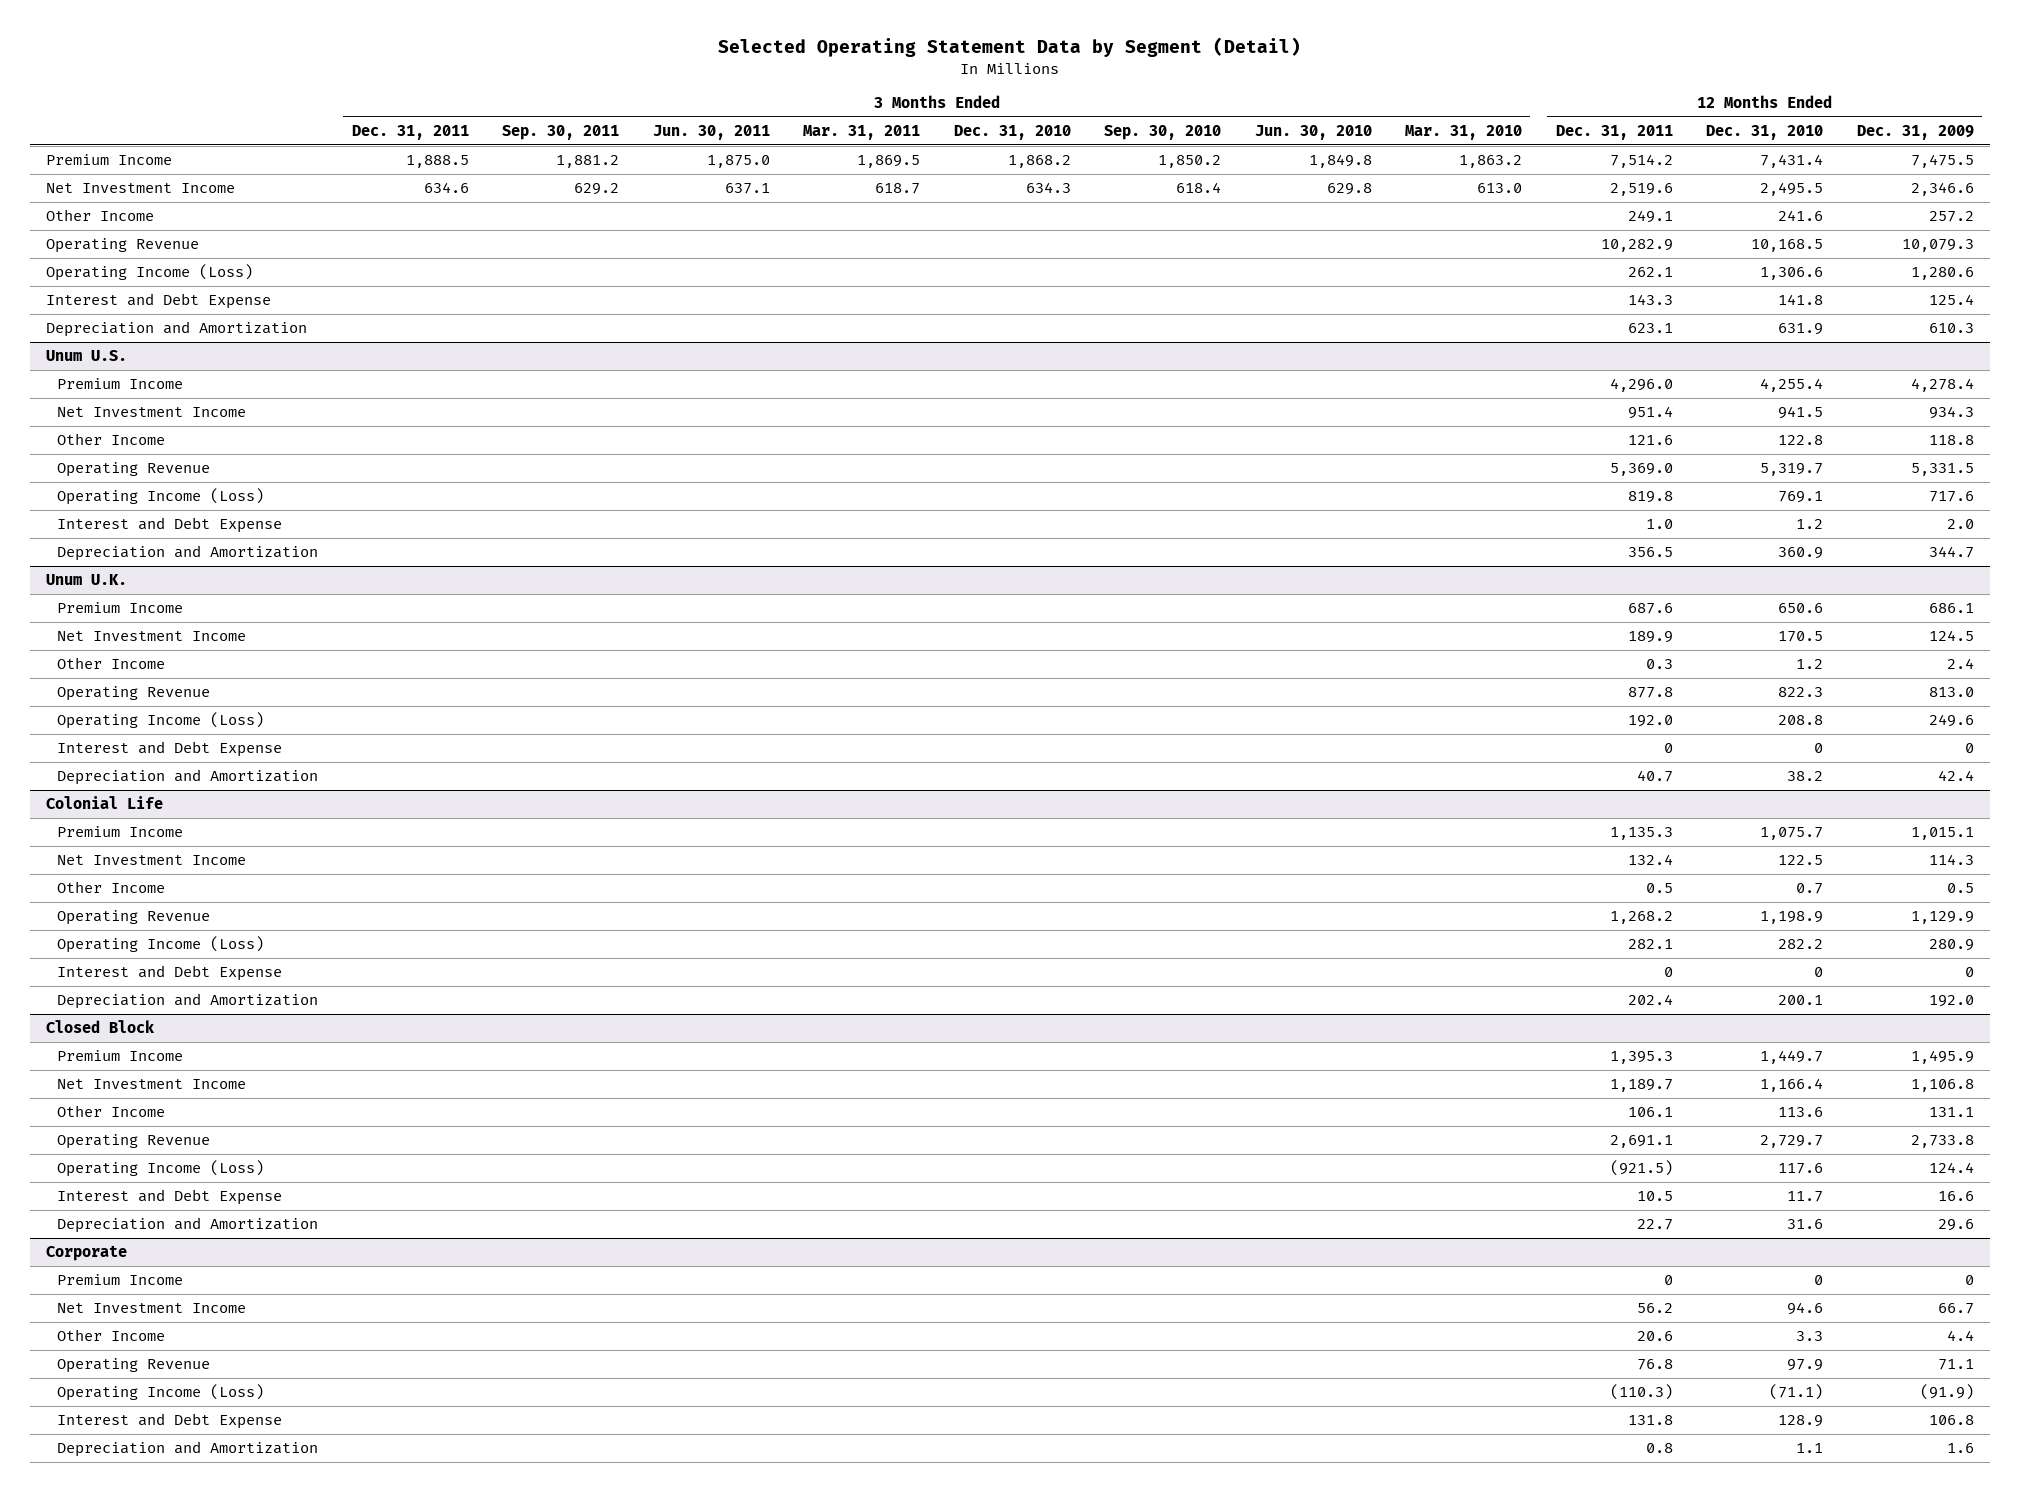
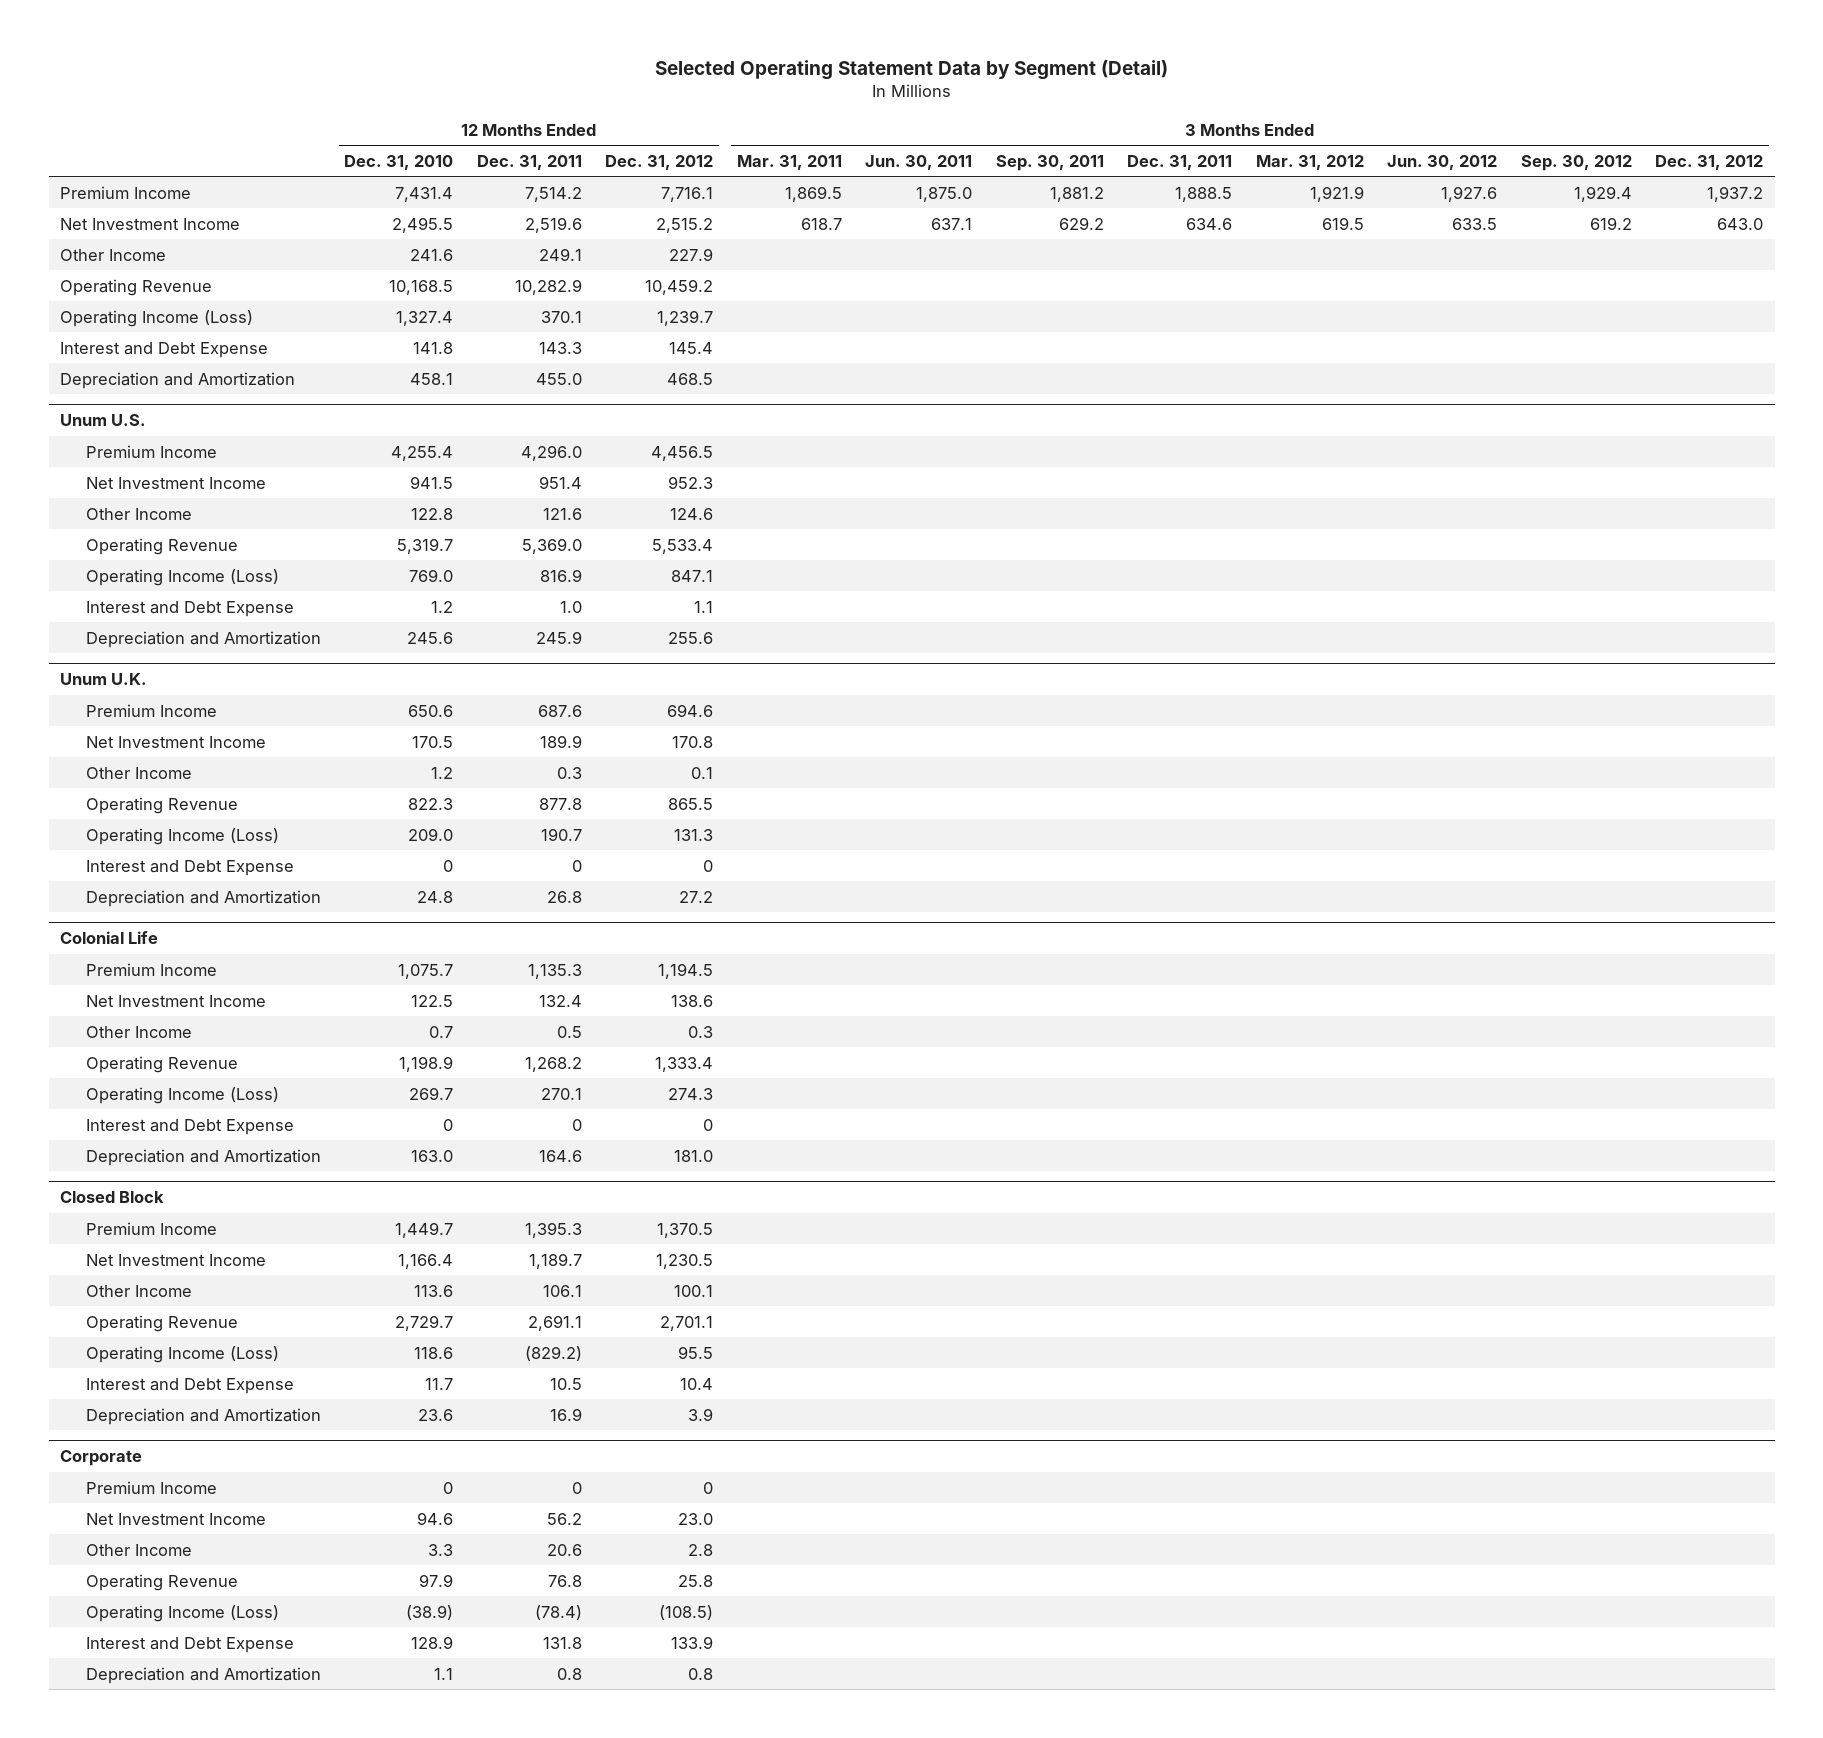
[953,125,1071,141] Dec. 31, 2010 -> none
[1104,125,1222,141] Sep. 30, 2010 -> none
[1254,125,1372,141] Jun. 30, 2010 -> none
[1405,125,1523,141] Mar. 31, 2010 -> none
[1856,125,1974,141] Dec. 31, 2009 -> none
none -> [605,154,714,170] Dec. 31, 2012
none -> [1255,154,1364,170] Mar. 31, 2012
none -> [1387,154,1498,170] Jun. 30, 2012
none -> [1520,154,1632,171] Sep. 30, 2012
none -> [1654,154,1763,170] Dec. 31, 2012
[1627,267,1673,278] 262.1 -> [540,310,582,323] 370.1
[1760,267,1824,281] 1,306.6 -> [396,310,454,326] 1,327.4
[1627,323,1673,334] 623.1 -> [535,372,582,385] 455.0
[1778,323,1824,336] 631.9 -> [410,372,454,385] 458.1
[1627,491,1673,504] 819.8 -> [539,568,582,582] 816.9
[1778,491,1824,504] 769.1 -> [409,568,454,582] 769.0
[1627,547,1673,558] 356.5 -> [535,630,582,644] 245.9
[1778,547,1824,560] 360.9 -> [407,631,454,644] 245.6
[1627,715,1673,728] 192.0 -> [540,827,582,841] 190.7
[1778,715,1824,726] 208.8 -> [408,827,454,841] 209.0
[1636,770,1673,783] 40.7 -> [546,890,582,903] 26.8
[1787,771,1824,782] 38.2 -> [417,890,454,903] 24.8
[1627,939,1673,950] 282.1 -> [540,1087,582,1100] 270.1
[1778,939,1824,950] 282.2 -> [409,1086,454,1100] 269.7
[1627,994,1673,1006] 202.4 -> [538,1149,582,1162] 164.6
[1778,995,1824,1006] 200.1 -> [411,1149,454,1162] 163.0
[1609,1160,1673,1177] (921.5) -> [524,1345,582,1361] (829.2)
[1778,1163,1824,1175] 117.6 -> [414,1346,454,1359] 118.6
[1636,1219,1673,1231] 22.7 -> [549,1407,582,1421] 16.9
[1787,1219,1824,1230] 31.6 -> [418,1408,454,1421] 23.6
[1609,1384,1673,1401] (110.3) -> [534,1604,582,1620] (78.4)
[1769,1384,1824,1401] (71.1) -> [406,1604,454,1620] (38.9)

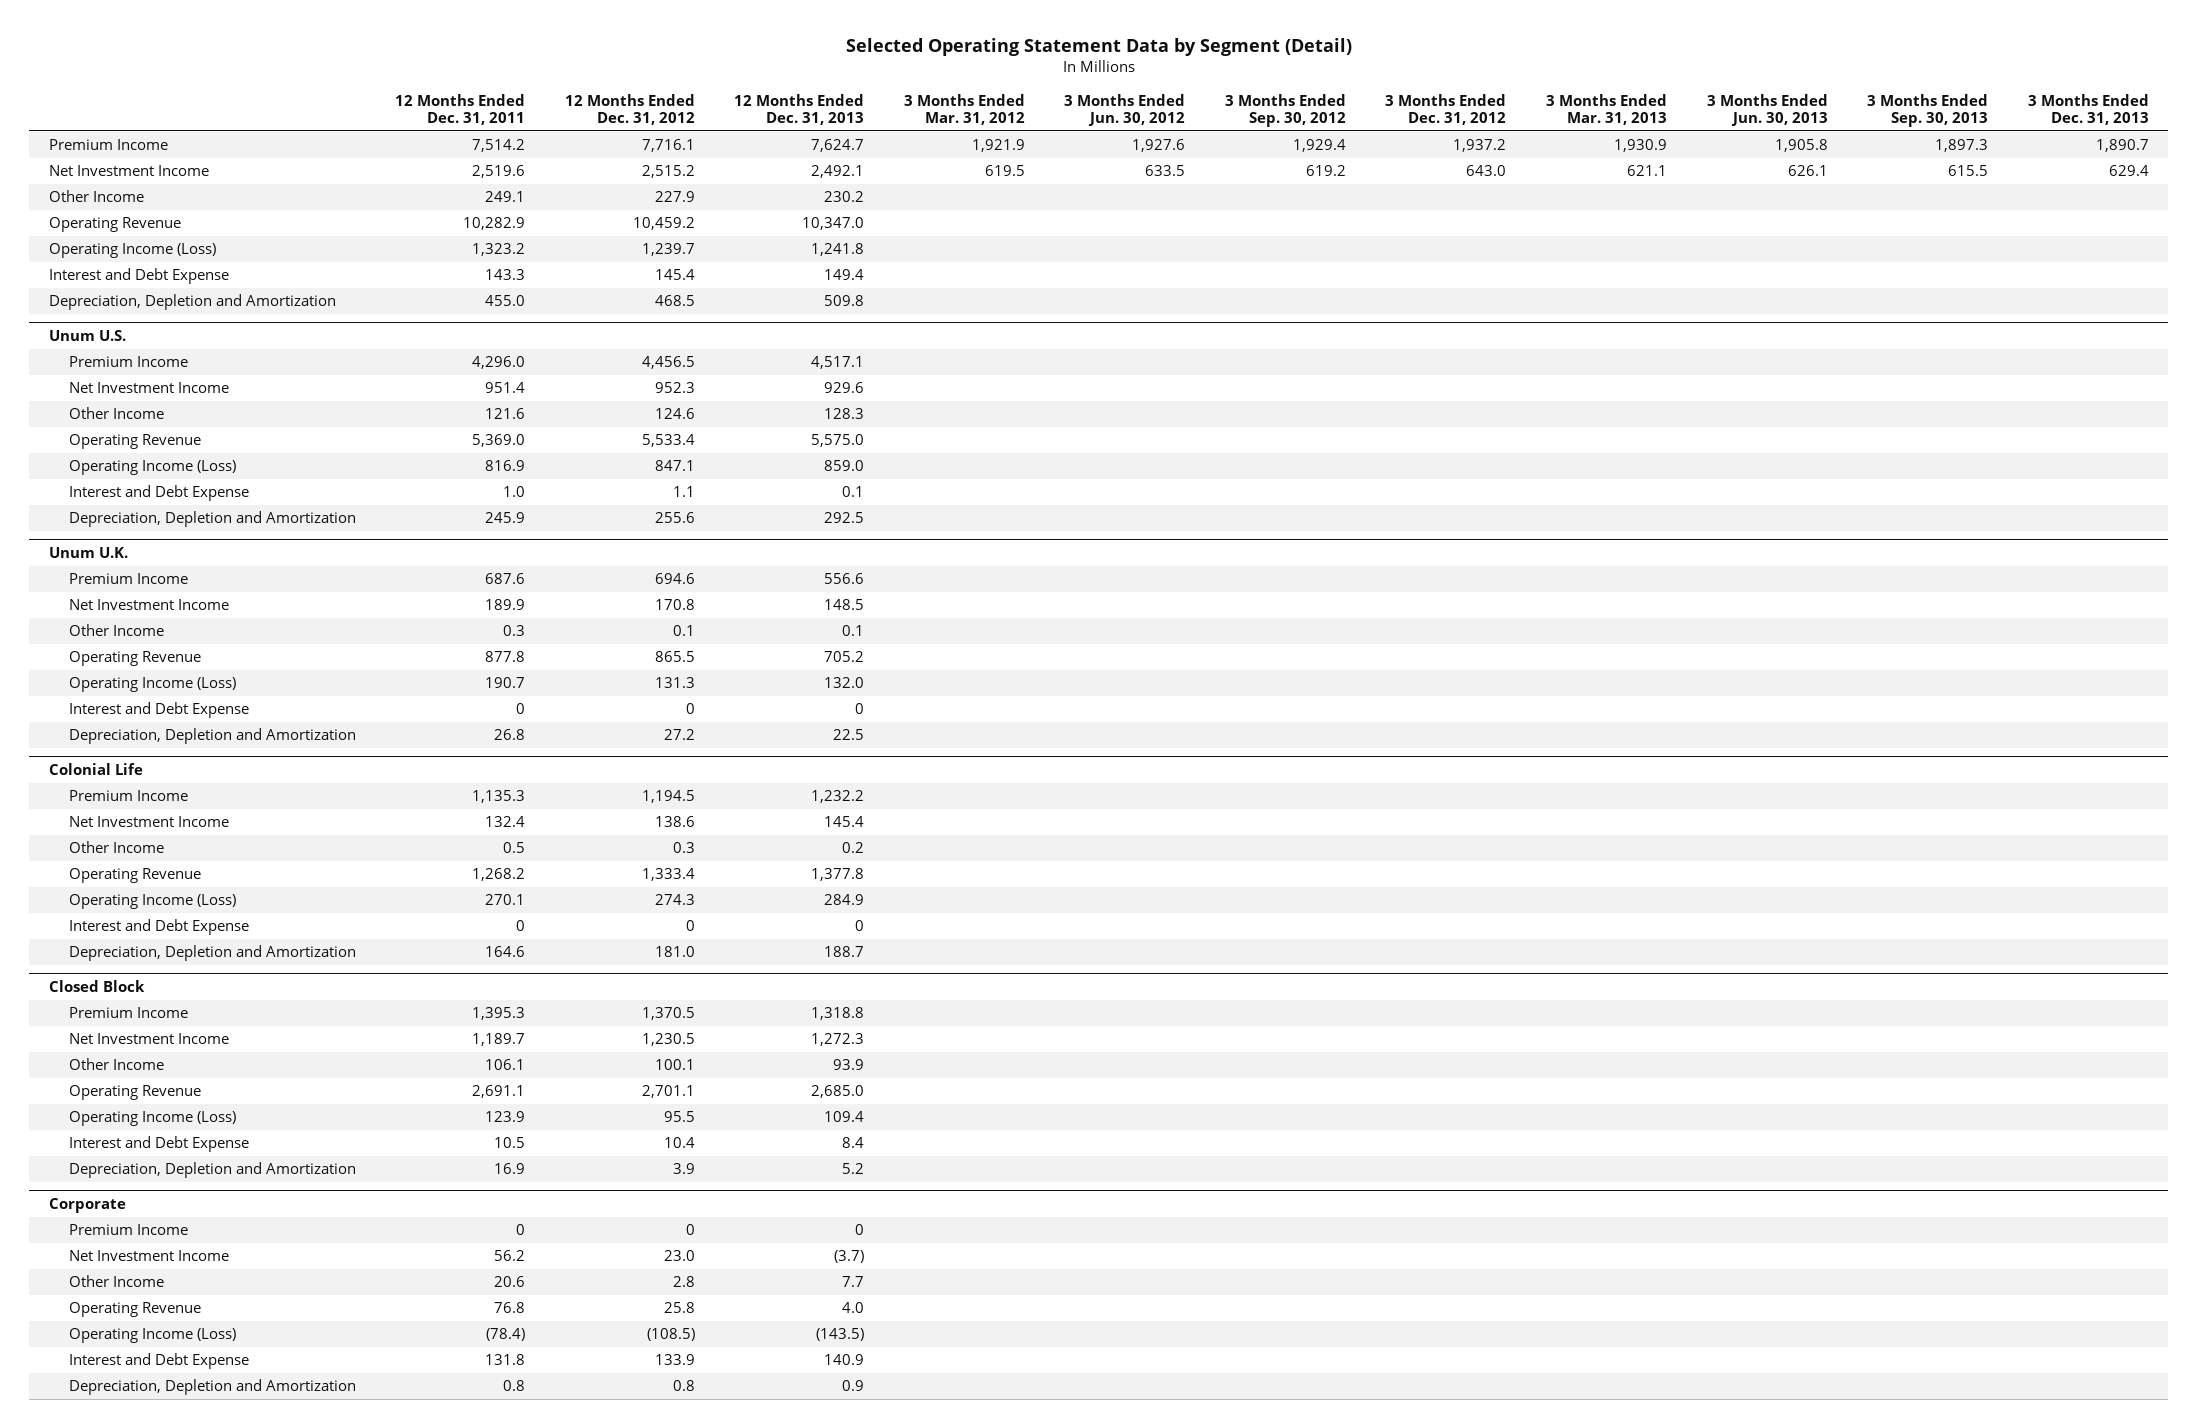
[344,154,454,170] Dec. 31, 2010 -> none
[736,154,842,170] Mar. 31, 2011 -> none
[865,154,973,170] Jun. 30, 2011 -> none
[995,154,1104,171] Sep. 30, 2011 -> none
[1127,154,1233,170] Dec. 31, 2011 -> none
none -> [734,93,865,126] 12 Months Ended Dec. 31, 2013
none -> [1546,93,1668,126] 3 Months Ended Mar. 31, 2013
none -> [1706,93,1828,127] 3 Months Ended Jun. 30, 2013
none -> [1867,93,1989,128] 3 Months Ended Sep. 30, 2013
none -> [2027,93,2149,126] 3 Months Ended Dec. 31, 2013
[540,310,582,323] 370.1 -> [472,243,526,257] 1,323.2
[60,371,296,389] Depreciation and Amortization -> [48,294,336,311] Depreciation, Depletion and Amortization
[85,630,321,648] Depreciation and Amortization -> [68,511,356,528] Depreciation, Depletion and Amortization
[85,889,321,907] Depreciation and Amortization -> [68,728,356,745] Depreciation, Depletion and Amortization
[85,1148,321,1166] Depreciation and Amortization -> [68,945,356,962] Depreciation, Depletion and Amortization
[524,1345,582,1361] (829.2) -> [485,1111,526,1123] 123.9
[85,1407,321,1425] Depreciation and Amortization -> [68,1162,356,1179] Depreciation, Depletion and Amortization
[85,1666,321,1684] Depreciation and Amortization -> [68,1379,356,1396] Depreciation, Depletion and Amortization

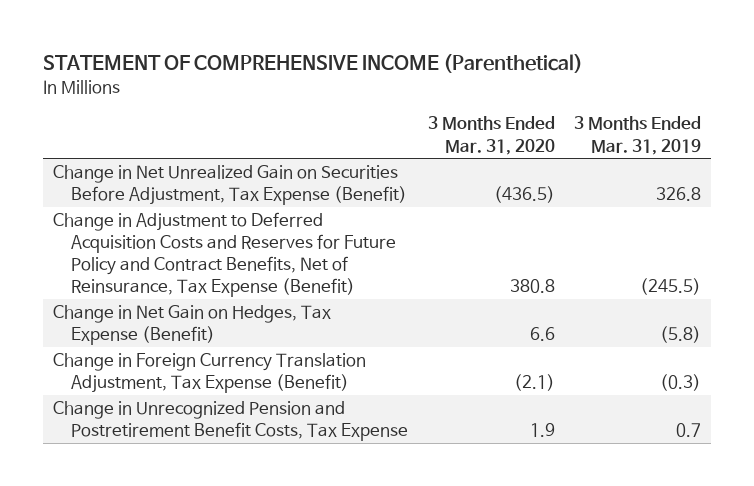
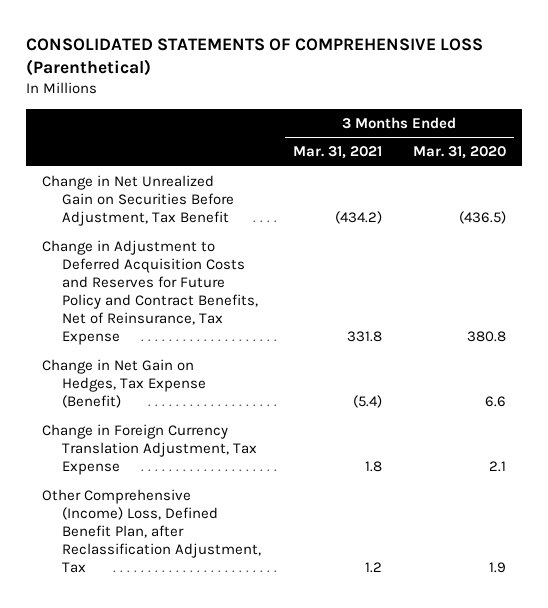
[43,53,584,73] STATEMENT OF COMPREHENSIVE INCOME (Parenthetical) -> [26,37,484,77] CONSOLIDATED STATEMENTS OF COMPREHENSIVE LOSS (Parenthetical)
[574,116,702,155] 3 Months Ended Mar. 31, 2019 -> none
none -> [292,146,382,160] Mar. 31, 2021
[52,165,407,206] Change in Net Unrealized Gain on Securities Before Adjustment, Tax Expense (Benefit) -> [42,175,235,227] Change in Net Unrealized Gain on Securities Before Adjustment, Tax Benefit
[52,212,396,298] Change in Adjustment to Deferred Acquisition Costs and Reserves for Future Policy and Contract Benefits, Net of Reinsurance, Tax Expense (Benefit) -> [42,240,259,346] Change in Adjustment to Deferred Acquisition Costs and Reserves for Future Policy and Contract Benefits, Net of Reinsurance, Tax Expense
[52,353,366,394] Change in Foreign Currency Translation Adjustment, Tax Expense (Benefit) -> [42,424,258,476] Change in Foreign Currency Translation Adjustment, Tax Expense
[513,374,555,392] (2.1) -> [488,461,506,473] 2.1
[52,401,408,442] Change in Unrecognized Pension and Postretirement Benefit Costs, Tax Expense -> [42,489,262,574] Other Comprehensive (Income) Loss, Defined Benefit Plan, after Reclassification Adjustment, Tax

